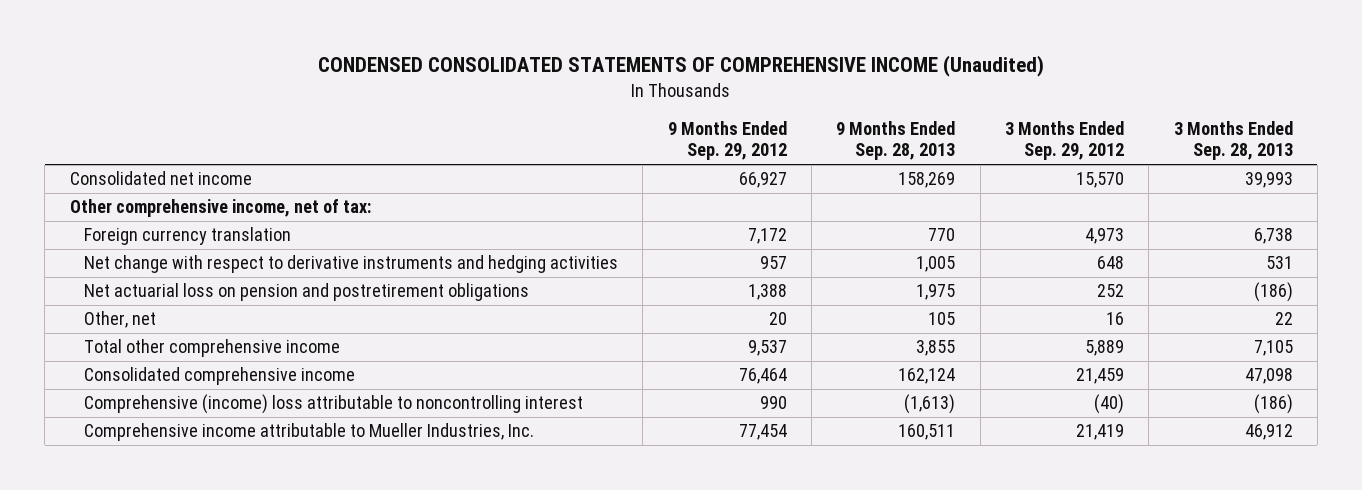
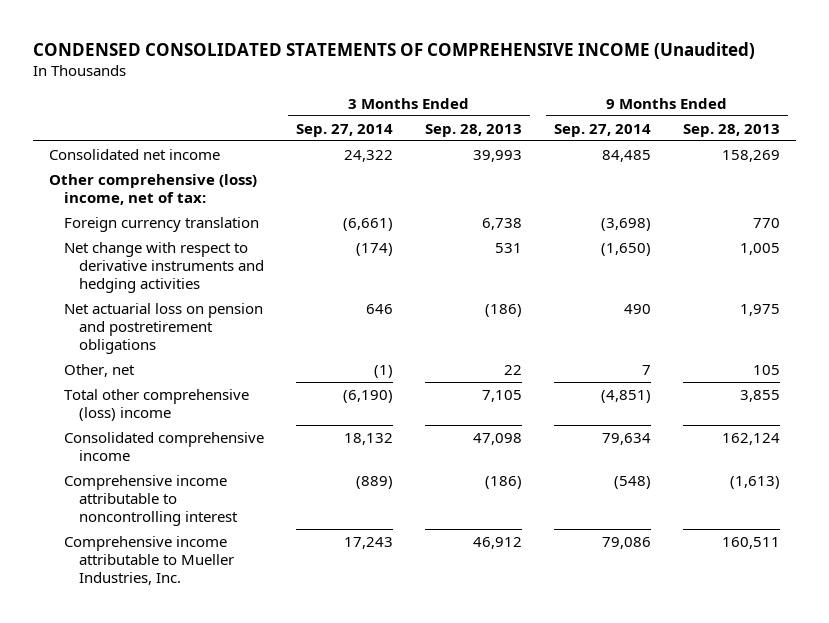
[667,120,787,161] 9 Months Ended Sep. 29, 2012 -> none
[1004,120,1124,161] 3 Months Ended Sep. 29, 2012 -> none
none -> [296,123,394,137] Sep. 27, 2014
none -> [554,123,652,137] Sep. 27, 2014
[69,199,371,218] Other comprehensive income, net of tax: -> [49,173,258,205] Other comprehensive (loss) income, net of tax:
[83,339,340,358] Total other comprehensive income -> [63,388,249,421] Total other comprehensive (loss) income
[83,394,583,415] Comprehensive (income) loss attributable to noncontrolling interest -> [63,474,238,526] Comprehensive income attributable to noncontrolling interest

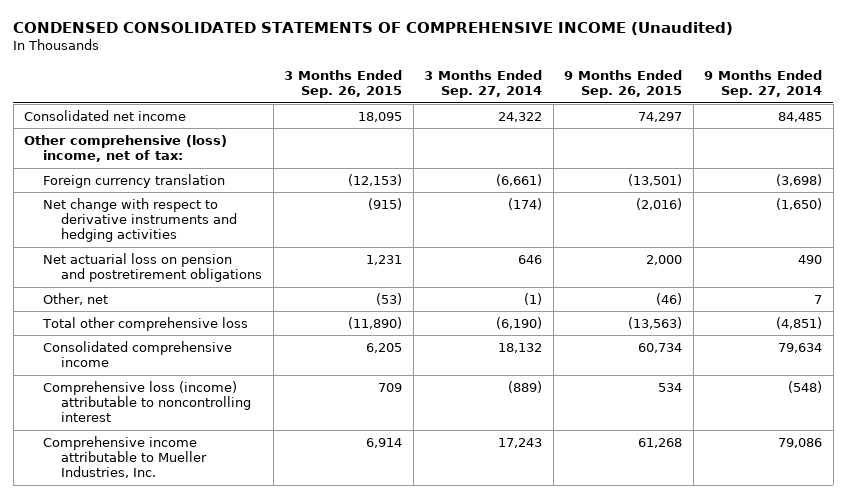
[425,123,523,137] Sep. 28, 2013 -> none
[683,123,781,137] Sep. 28, 2013 -> none
none -> [284,69,403,99] 3 Months Ended Sep. 26, 2015
none -> [564,69,683,99] 9 Months Ended Sep. 26, 2015
[63,388,249,421] Total other comprehensive (loss) income -> [41,316,248,331] Total other comprehensive loss
[63,474,238,526] Comprehensive income attributable to noncontrolling interest -> [42,380,252,423] Comprehensive loss (income) attributable to noncontrolling interest

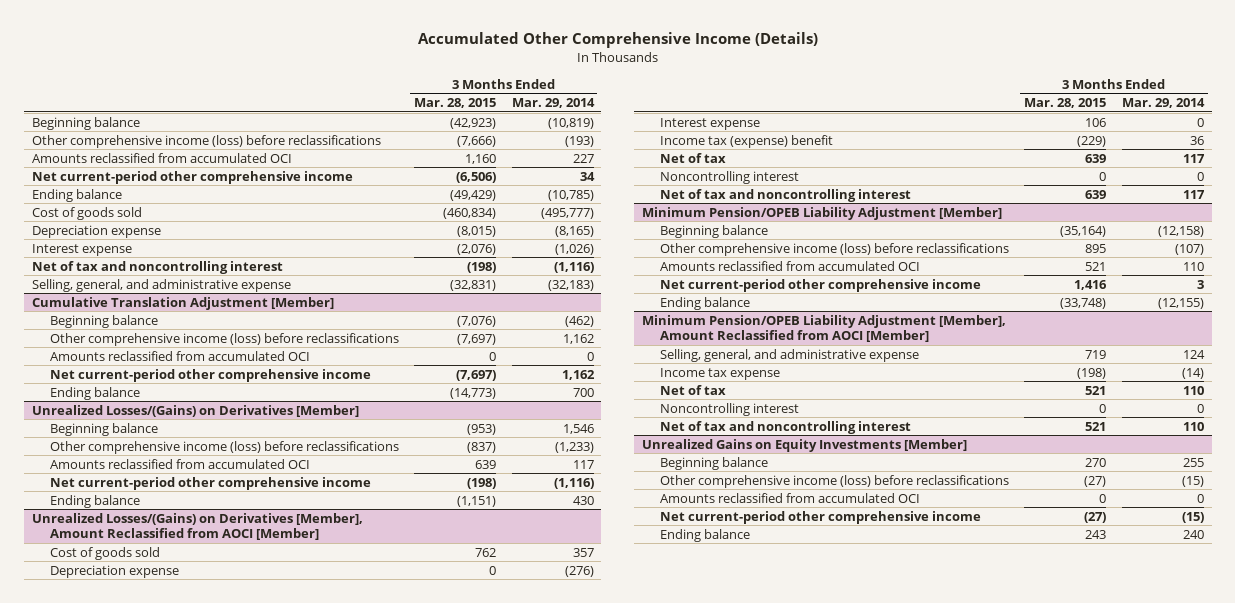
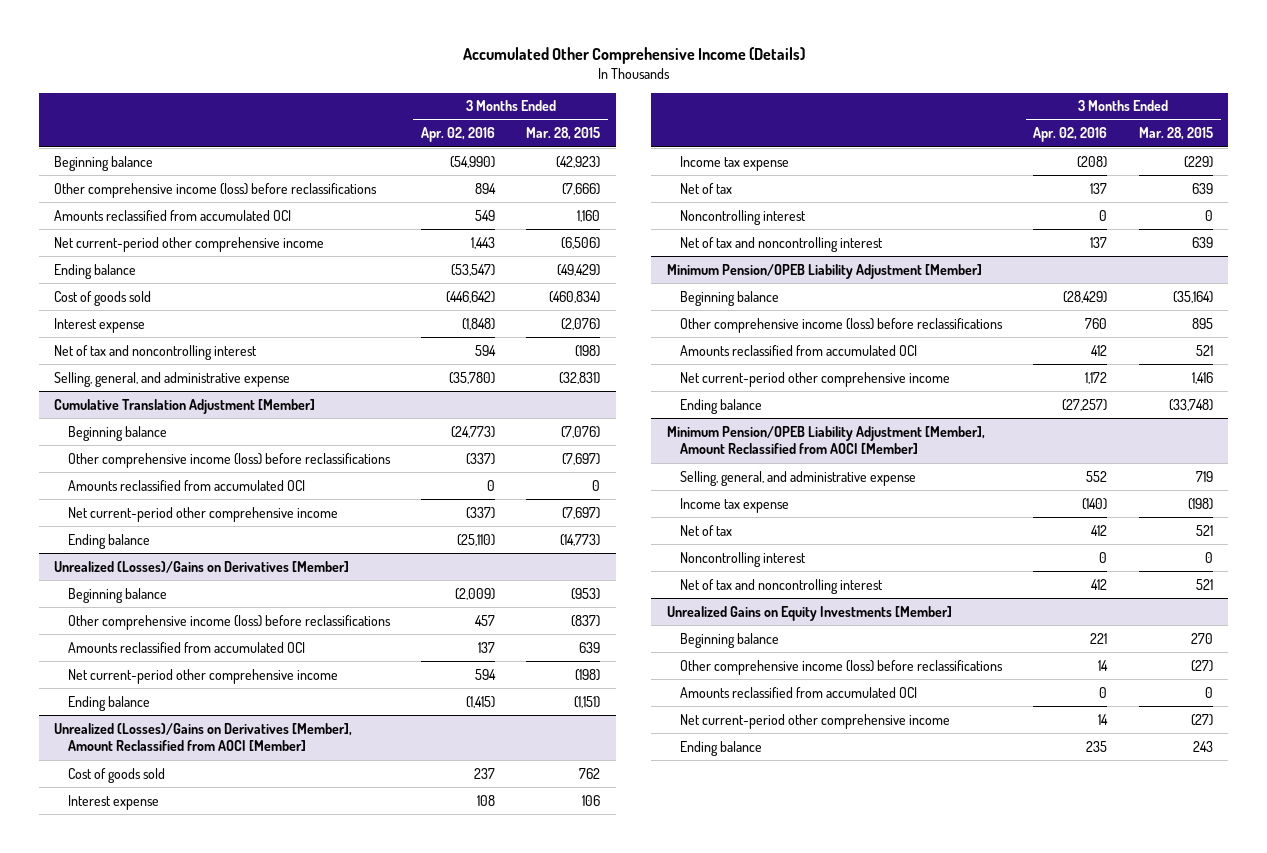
[511,98,595,109] Mar. 29, 2014 -> none
none -> [420,127,495,143] Apr. 02, 2016
[31,224,161,238] Depreciation expense -> none
[31,404,359,417] Unrealized Losses/(Gains) on Derivatives [Member] -> [54,560,350,573] Unrealized (Losses)/Gains on Derivatives [Member]
[31,512,363,541] Unrealized Losses/(Gains) on Derivatives [Member], Amount Reclassified from AOCI [Member] -> [54,722,353,752] Unrealized (Losses)/Gains on Derivatives [Member], Amount Reclassified from AOCI [Member]
[49,564,179,578] Depreciation expense -> none
[659,134,833,148] Income tax (expense) benefit -> [679,155,789,171] Income tax expense

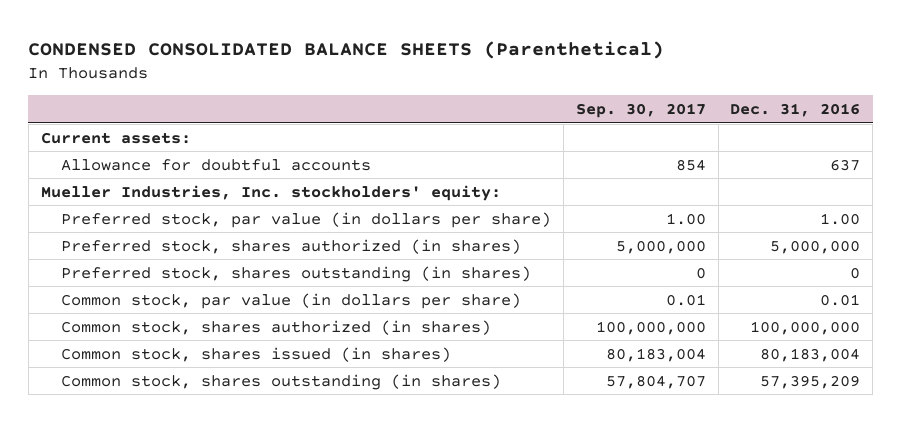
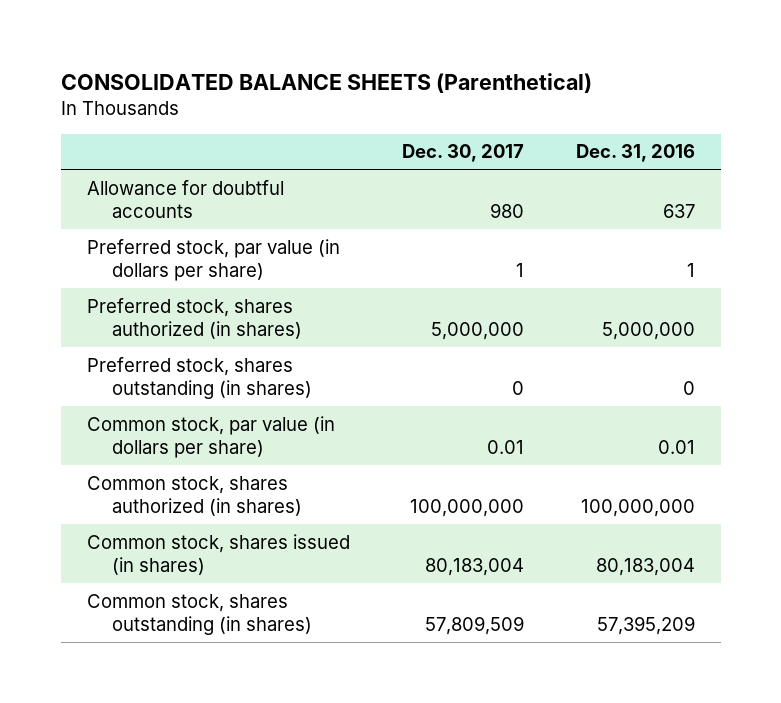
[28,40,665,59] CONDENSED CONSOLIDATED BALANCE SHEETS (Parenthetical) -> [60,72,592,93] CONSOLIDATED BALANCE SHEETS (Parenthetical)
[575,103,706,119] Sep. 30, 2017 -> none
none -> [401,144,524,163] Dec. 30, 2017
[40,131,191,144] Current assets: -> none
[40,184,501,201] Mueller Industries, Inc. stockholders' equity: -> none
[820,212,861,225] 1.00 -> [686,263,695,278] 1

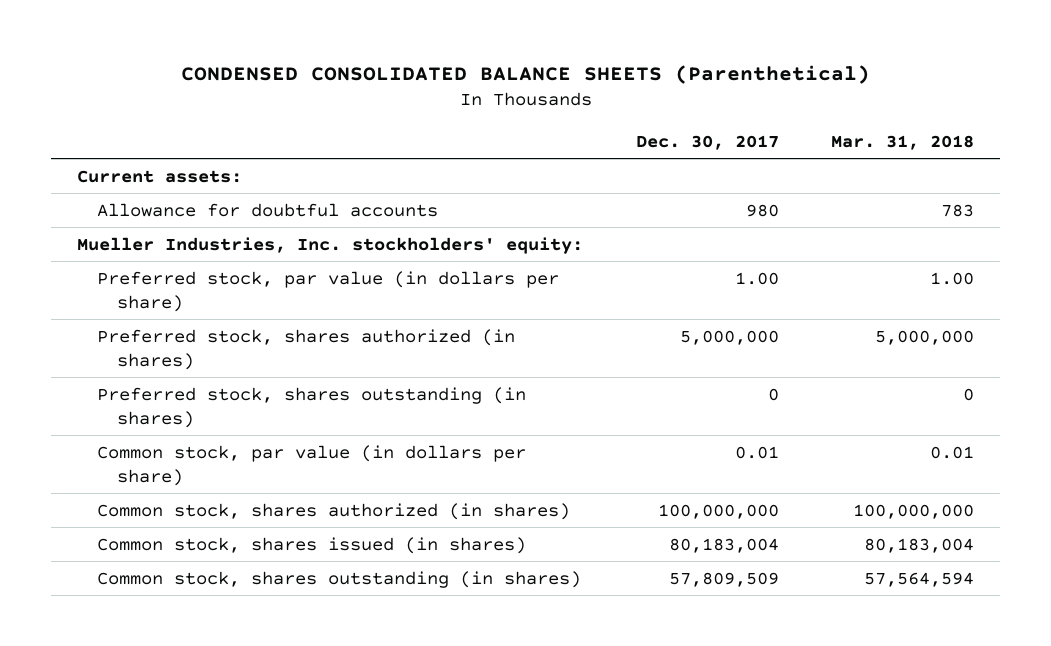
[60,72,592,93] CONSOLIDATED BALANCE SHEETS (Parenthetical) -> [180,65,870,85] CONDENSED CONSOLIDATED BALANCE SHEETS (Parenthetical)
[575,144,695,163] Dec. 31, 2016 -> none
none -> [831,134,975,150] Mar. 31, 2018
none -> [77,169,243,183] Current assets:
none -> [77,236,584,254] Mueller Industries, Inc. stockholders' equity:
[515,263,524,278] 1 -> [734,271,779,285] 1.00

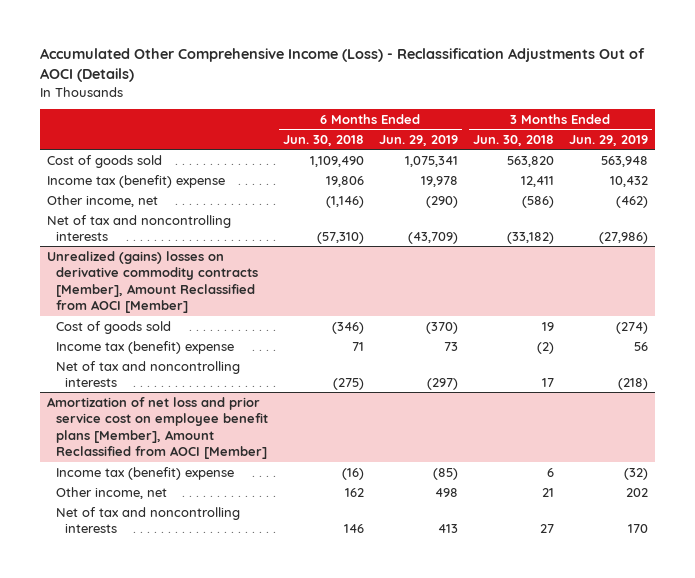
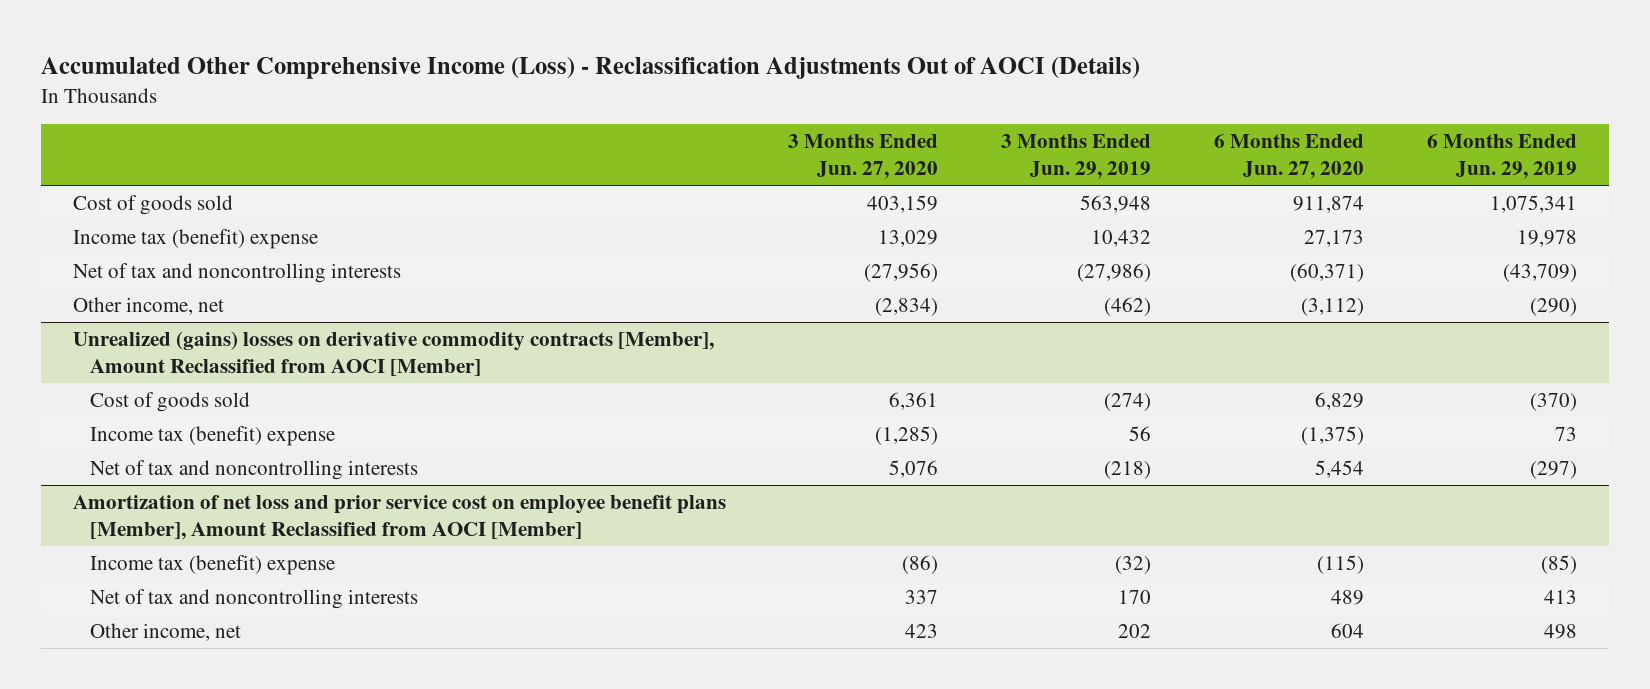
[283,134,365,146] Jun. 30, 2018 -> none
[472,134,554,146] Jun. 30, 2018 -> none
none -> [788,133,939,180] 3 Months Ended Jun. 27, 2020
none -> [1214,133,1365,180] 6 Months Ended Jun. 27, 2020
[47,194,159,207] Other income, net -> [72,297,224,316] Other income, net
[56,486,168,499] Other income, net -> [90,623,242,642] Other income, net

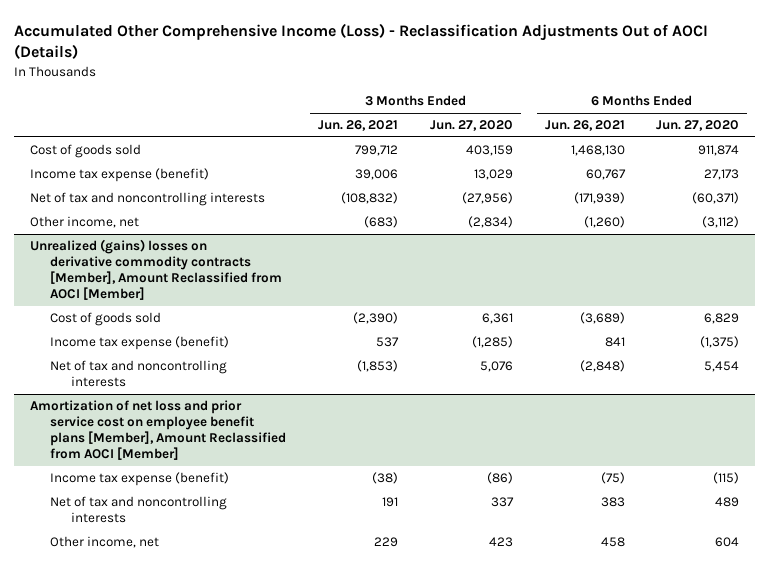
[1001,133,1152,180] 3 Months Ended Jun. 29, 2019 -> none
[1427,133,1578,180] 6 Months Ended Jun. 29, 2019 -> none
none -> [318,120,399,132] Jun. 26, 2021
none -> [544,120,625,132] Jun. 26, 2021
[72,229,318,250] Income tax (benefit) expense -> [30,168,210,183] Income tax expense (benefit)
[90,426,336,447] Income tax (benefit) expense -> [50,336,230,351] Income tax expense (benefit)
[90,555,336,576] Income tax (benefit) expense -> [50,472,230,487] Income tax expense (benefit)

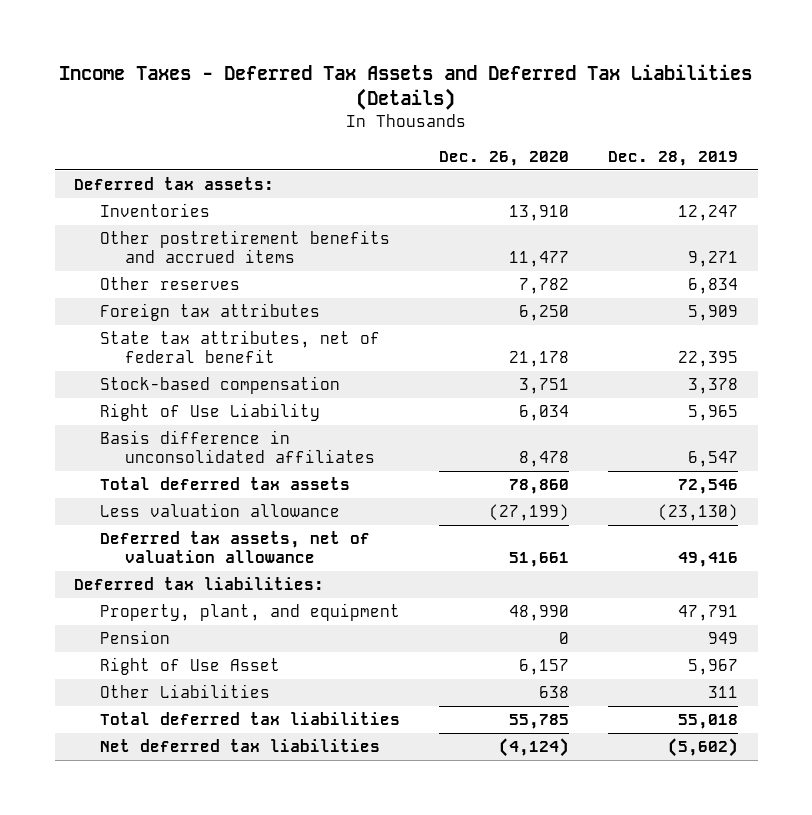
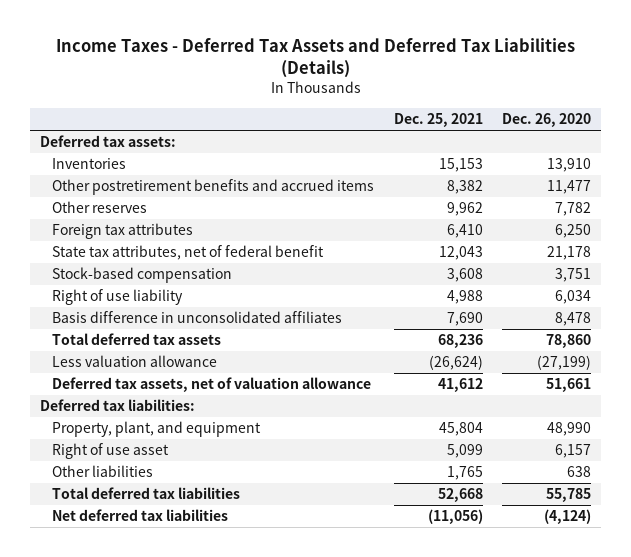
[608,150,739,166] Dec. 28, 2019 -> none
none -> [393,113,483,128] Dec. 25, 2021
[99,403,320,422] Right of Use Liability -> [52,289,184,306] Right of use liability
[99,630,170,645] Pension -> none
[99,657,280,676] Right of Use Asset -> [52,443,170,460] Right of use asset
[99,684,270,699] Other Liabilities -> [52,465,154,478] Other liabilities

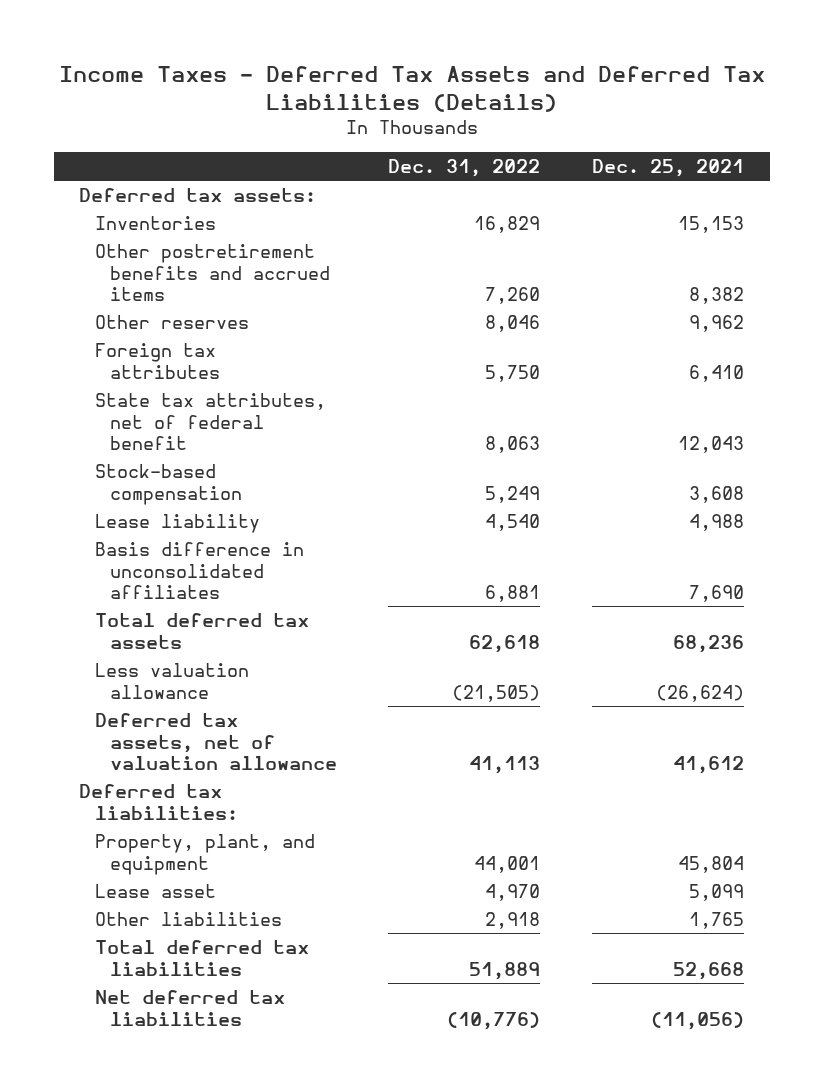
[502,113,592,128] Dec. 26, 2020 -> none
none -> [388,159,541,178] Dec. 31, 2022
[52,289,184,306] Right of use liability -> [94,513,260,533] Lease liability
[52,443,170,460] Right of use asset -> [94,883,216,898] Lease asset

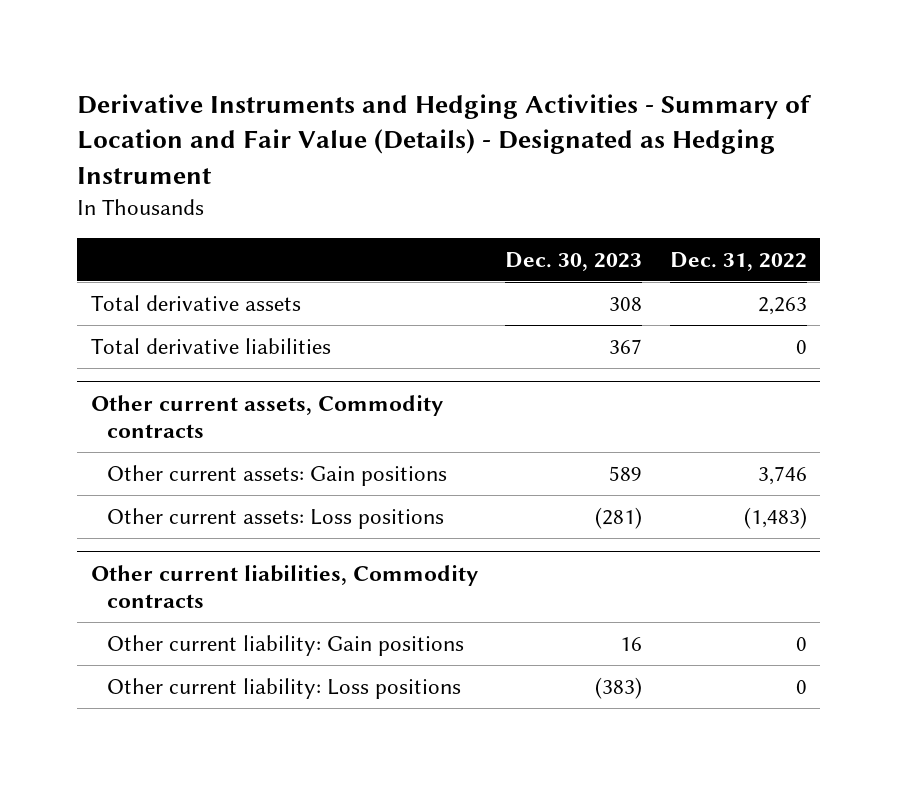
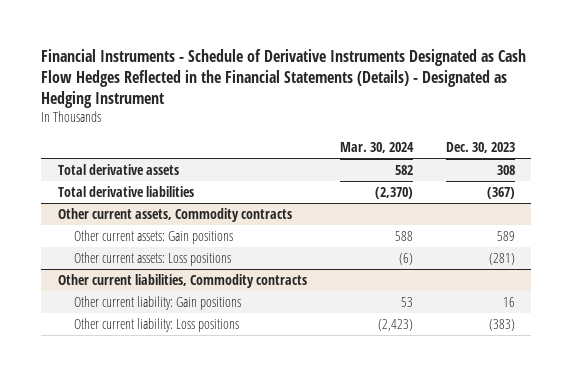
[77,93,813,184] Derivative Instruments and Hedging Activities - Summary of Location and Fair Value (Details) - Designated as Hedging Instrument -> [41,49,527,109] Financial Instruments - Schedule of Derivative Instruments Designated as Cash Flow Hedges Reflected in the Financial Statements (Details) - Designated as Hedging Instrument
[669,251,807,271] Dec. 31, 2022 -> none
none -> [339,141,414,153] Mar. 30, 2024
[609,338,643,354] 367 -> [486,187,515,200] (367)

